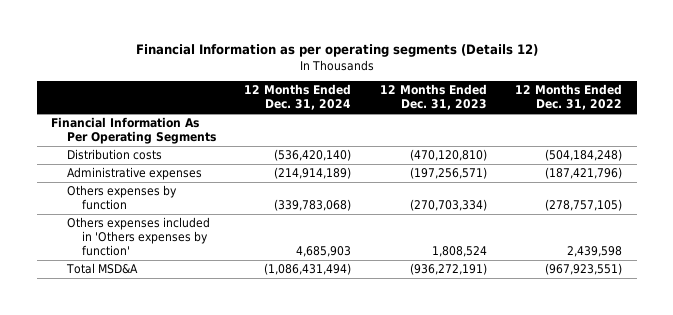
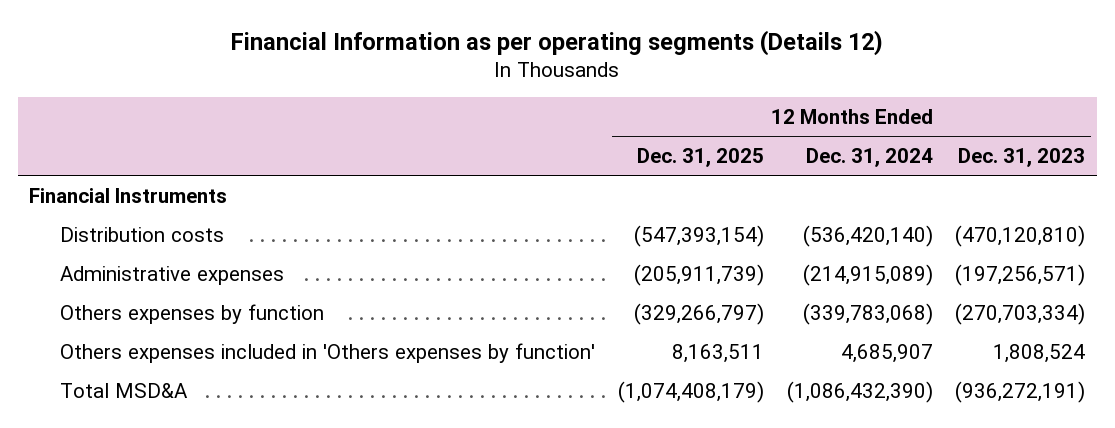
[515,84,623,111] 12 Months Ended Dec. 31, 2022 -> none
none -> [636,148,764,168] Dec. 31, 2025
[51,117,216,145] Financial Information As Per Operating Segments -> none
none -> [29,187,228,203] Financial Instruments
[274,167,352,180] (214,914,189) -> [802,263,933,286] (214,915,089)
[296,246,352,258] 4,685,903 -> [840,343,933,363] 4,685,907
[264,263,352,276] (1,086,431,494) -> [786,380,933,403] (1,086,432,390)

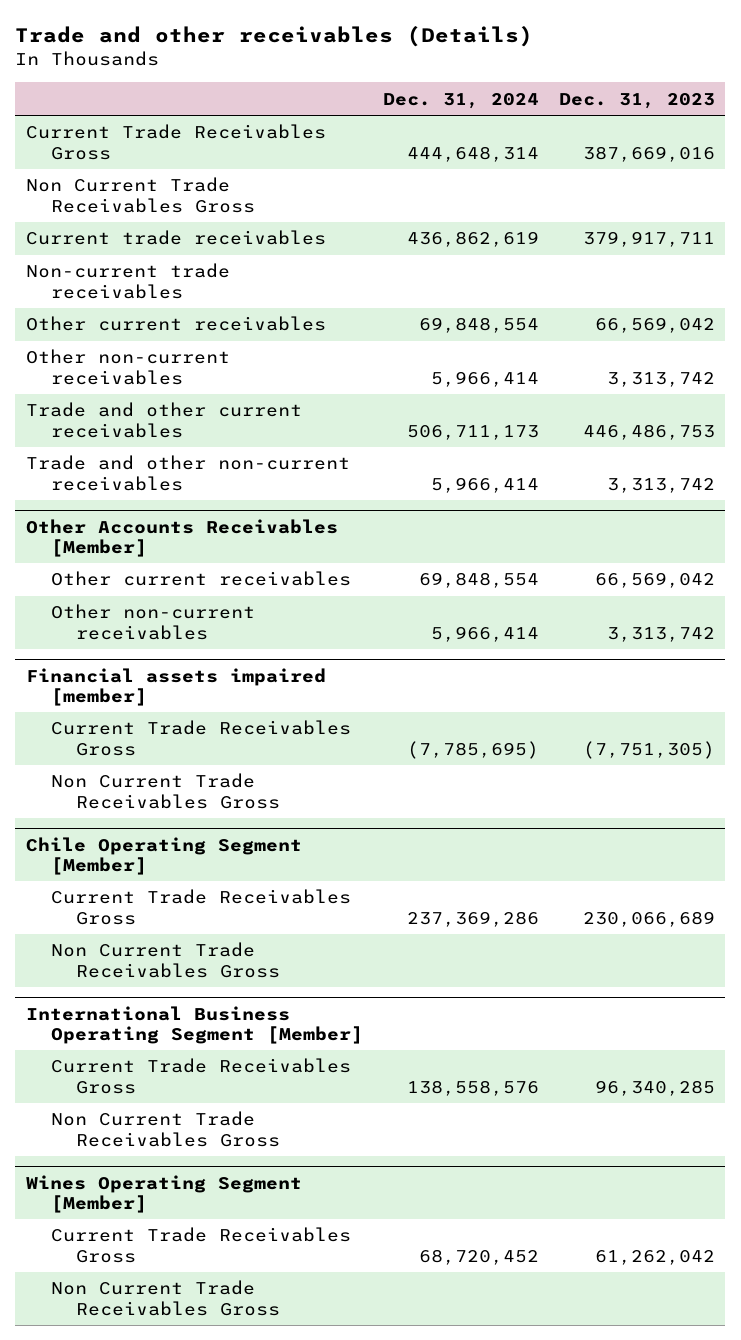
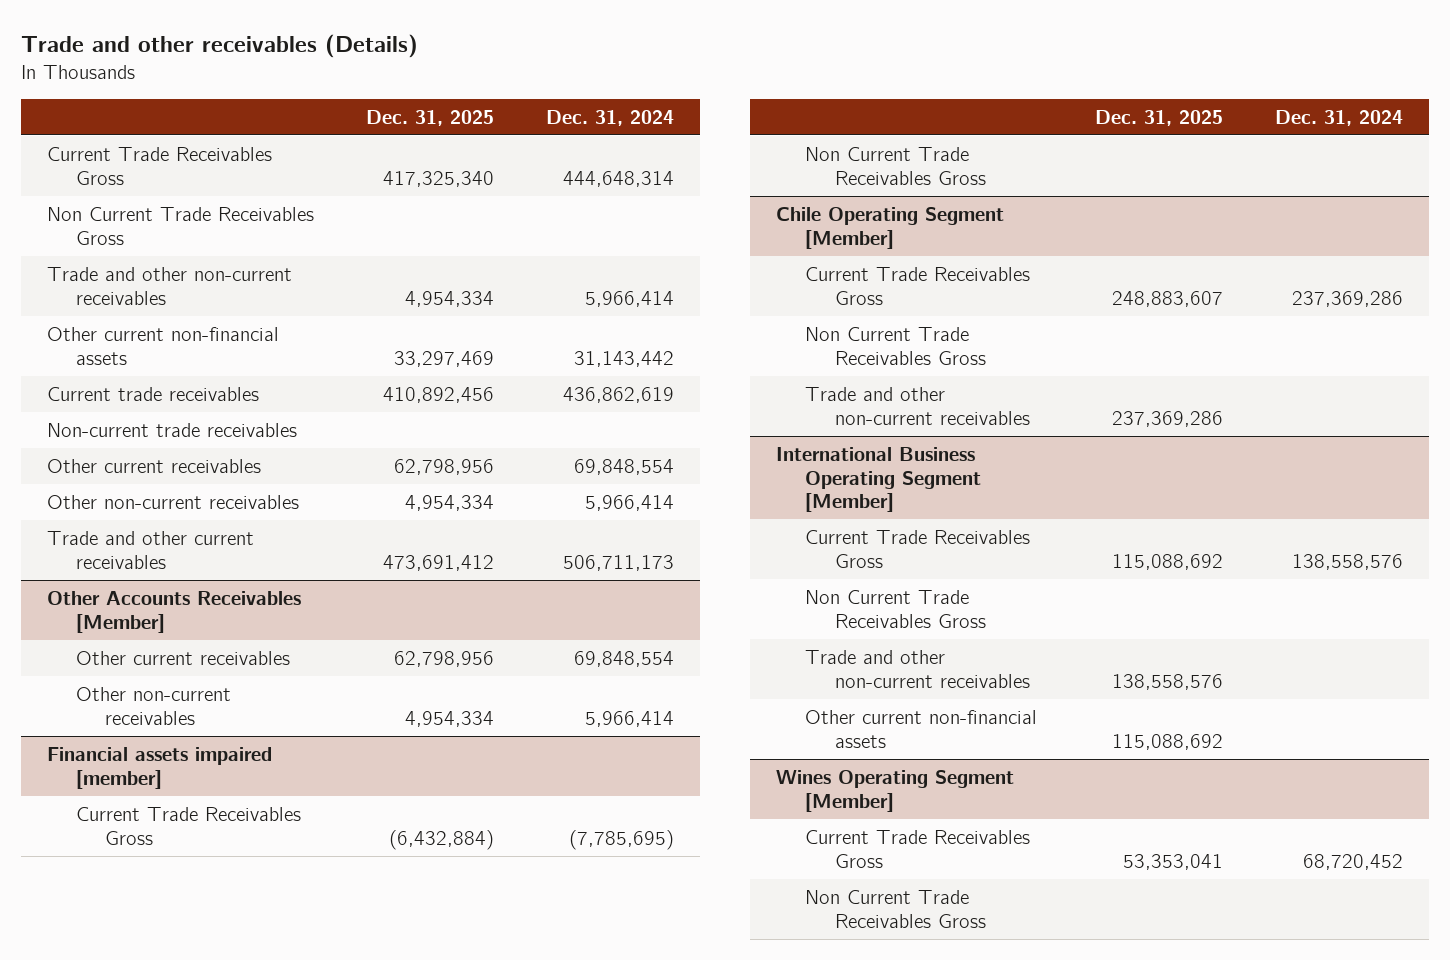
[559,92,716,109] Dec. 31, 2023 -> none
none -> [365,109,494,126] Dec. 31, 2025
[25,455,350,491] Trade and other non-current receivables -> [46,267,292,305] Trade and other non-current receivables
none -> [46,327,279,365] Other current non-financial assets
none -> [805,387,1030,425] Trade and other non-current receivables
none -> [805,650,1030,688] Trade and other non-current receivables
none -> [805,710,1038,748] Other current non-financial assets

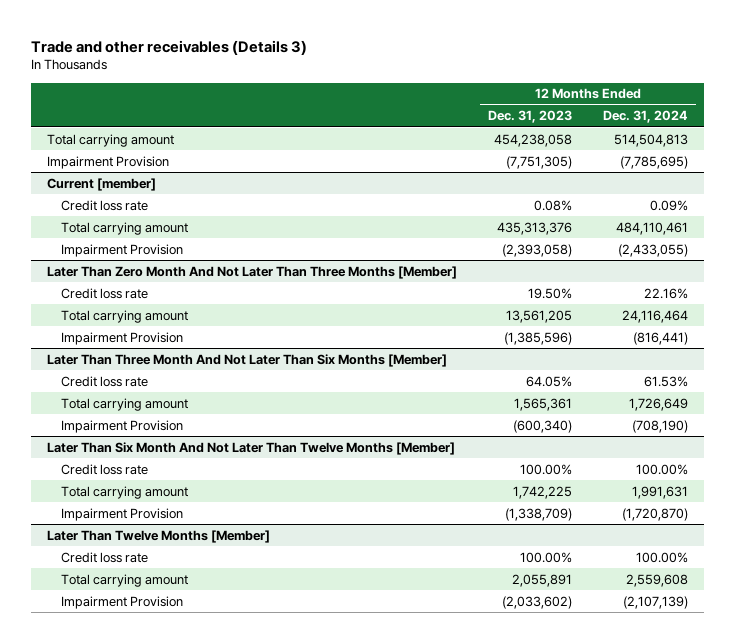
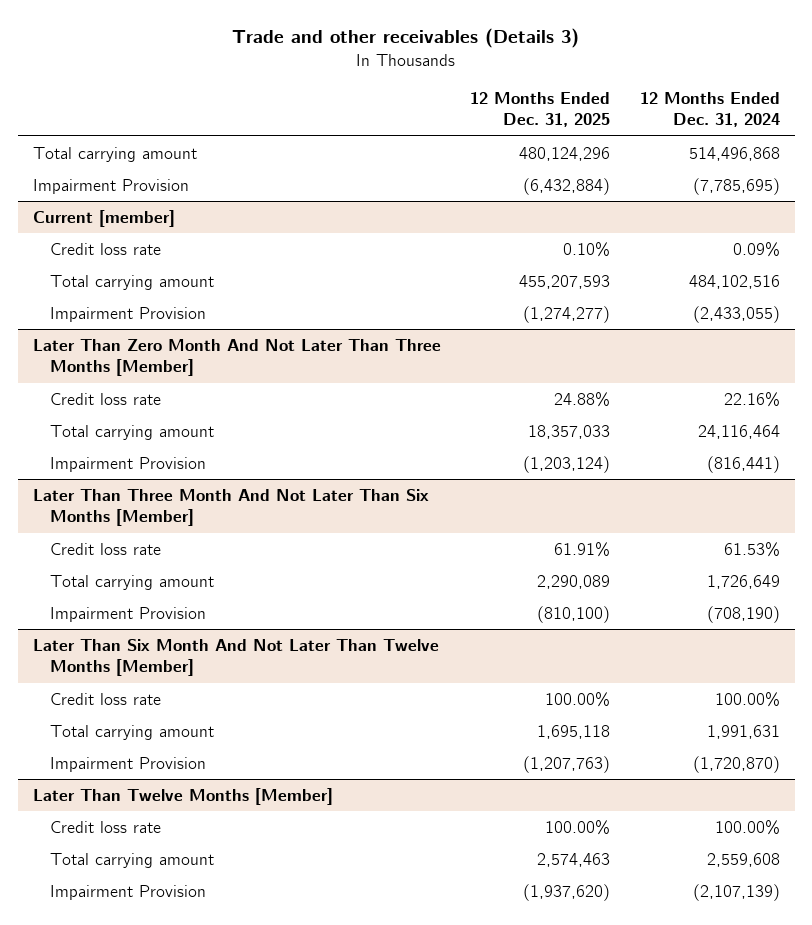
[488,110,573,124] Dec. 31, 2023 -> none
none -> [470,92,611,128] 12 Months Ended Dec. 31, 2025
[614,133,689,147] 514,504,813 -> [688,146,780,161] 514,496,868
[616,221,689,235] 484,110,461 -> [688,274,780,289] 484,102,516

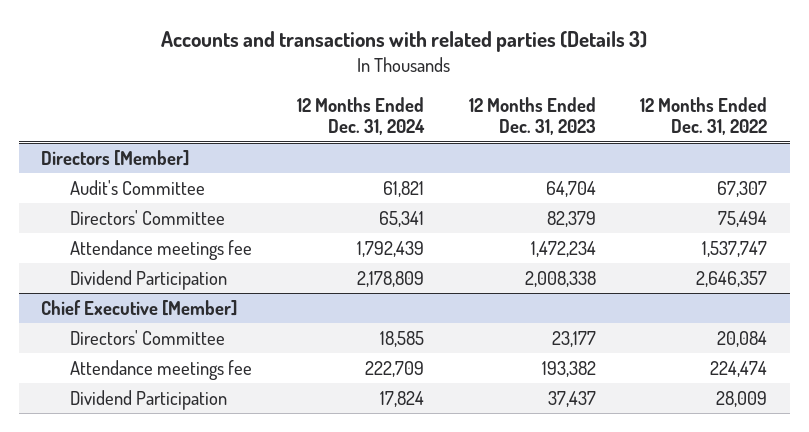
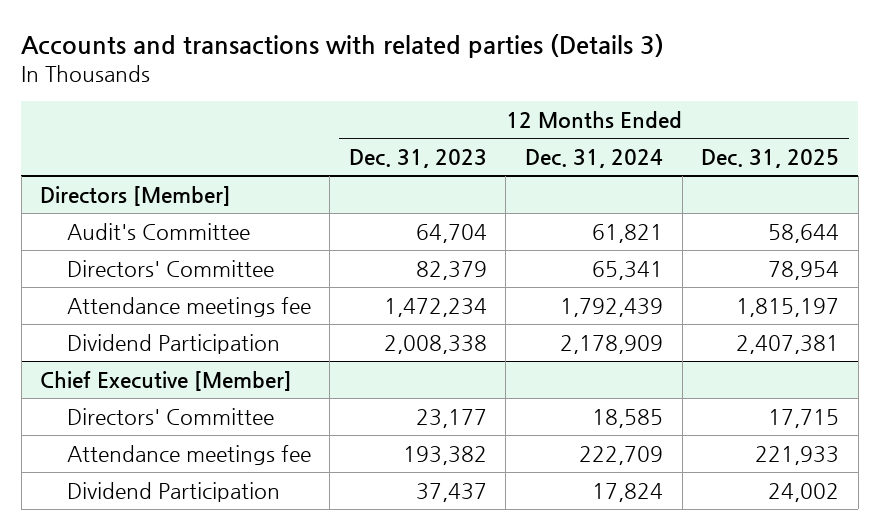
[640,97,768,136] 12 Months Ended Dec. 31, 2022 -> none
none -> [701,148,840,168] Dec. 31, 2025
[356,270,424,287] 2,178,809 -> [559,334,663,354] 2,178,909

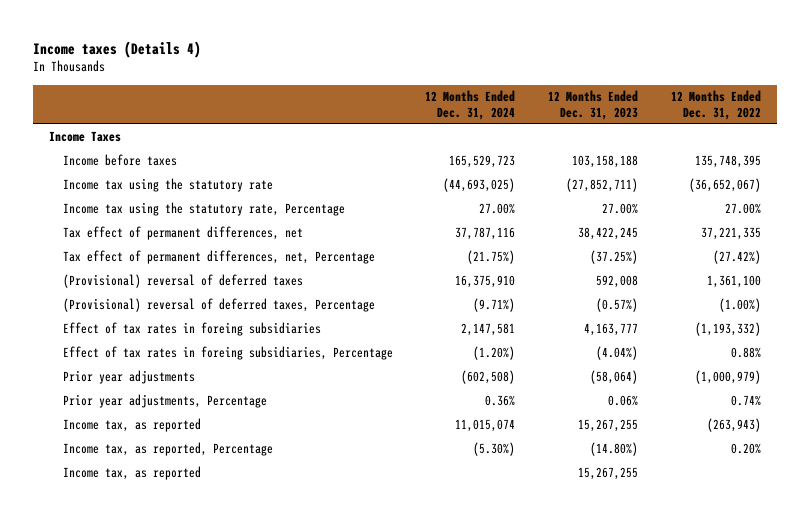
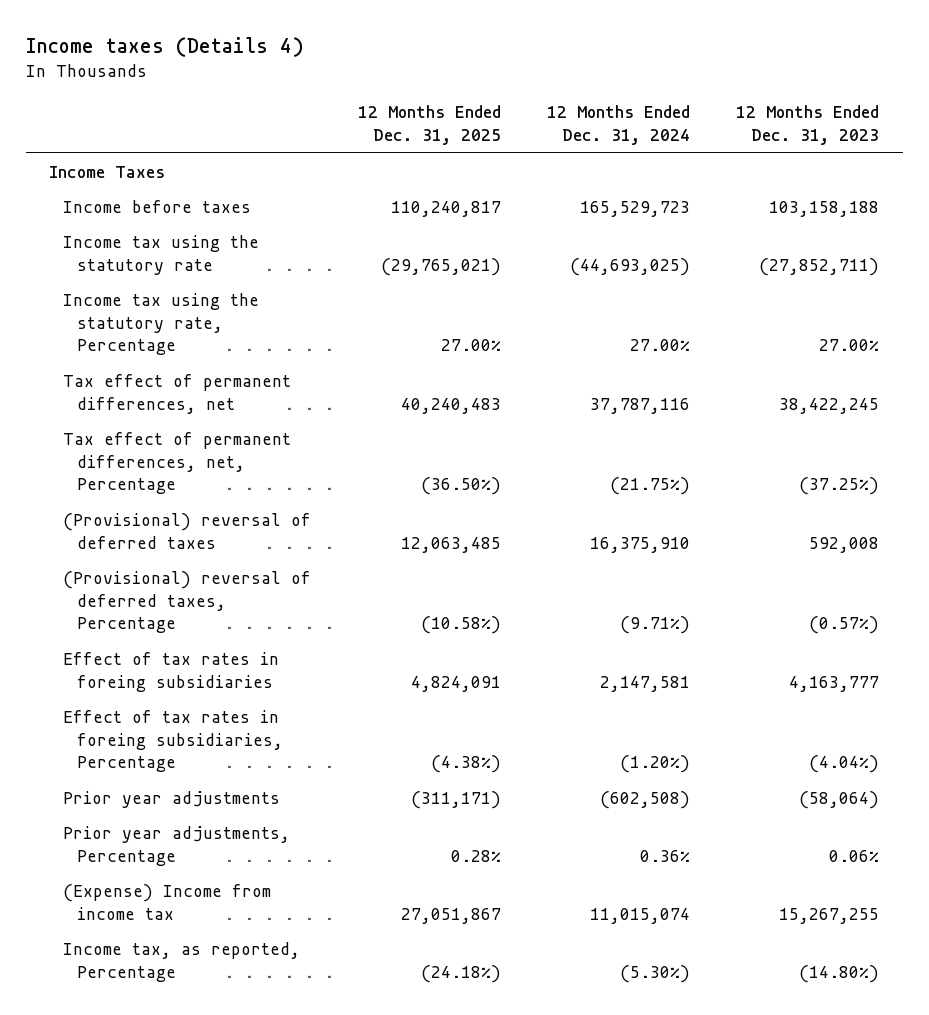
[670,90,761,120] 12 Months Ended Dec. 31, 2022 -> none
none -> [357,105,501,146] 12 Months Ended Dec. 31, 2025
[62,418,201,433] Income tax, as reported -> [63,883,272,920] (Expense) Income from income tax
[62,466,201,481] Income tax, as reported -> none

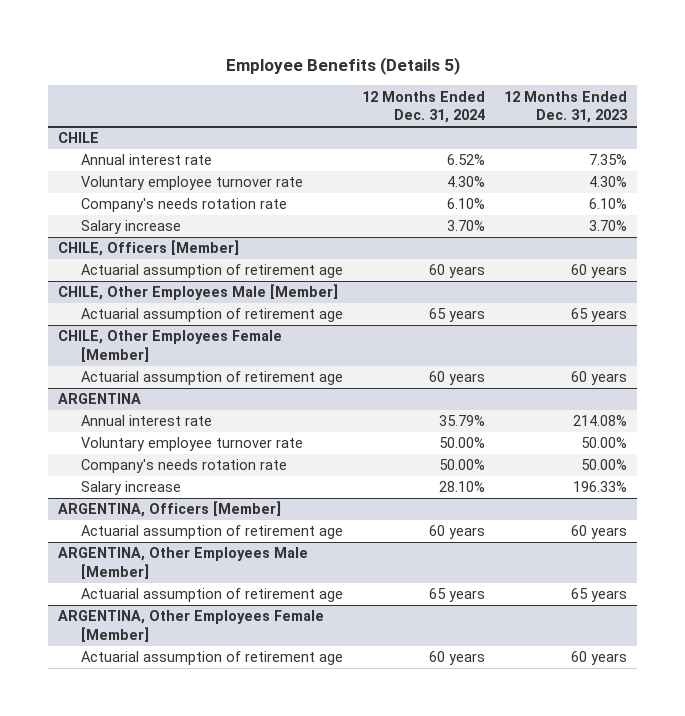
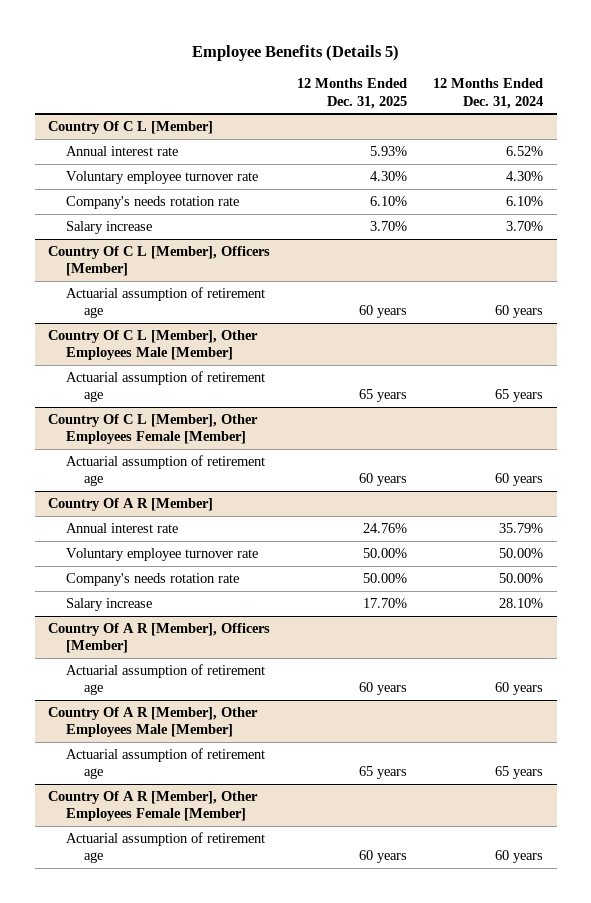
[504,90,629,124] 12 Months Ended Dec. 31, 2023 -> none
none -> [296,78,407,109] 12 Months Ended Dec. 31, 2025
[57,132,99,144] CHILE -> [47,121,213,135] Country Of C L [Member]
[57,240,239,257] CHILE, Officers [Member] -> none
none -> [47,246,270,277] Country Of C L [Member], Officers [Member]
[57,284,338,301] CHILE, Other Employees Male [Member] -> none
none -> [47,330,258,361] Country Of C L [Member], Other Employees Male [Member]
[57,330,282,362] CHILE, Other Employees Female [Member] -> none
none -> [47,414,258,445] Country Of C L [Member], Other Employees Female [Member]
[57,393,141,405] ARGENTINA -> [47,498,213,512] Country Of A R [Member]
[57,501,281,518] ARGENTINA, Officers [Member] -> none
none -> [47,623,270,654] Country Of A R [Member], Officers [Member]
[57,547,308,579] ARGENTINA, Other Employees Male [Member] -> none
none -> [47,707,258,738] Country Of A R [Member], Other Employees Male [Member]
[57,610,324,642] ARGENTINA, Other Employees Female [Member] -> none
none -> [47,791,258,822] Country Of A R [Member], Other Employees Female [Member]

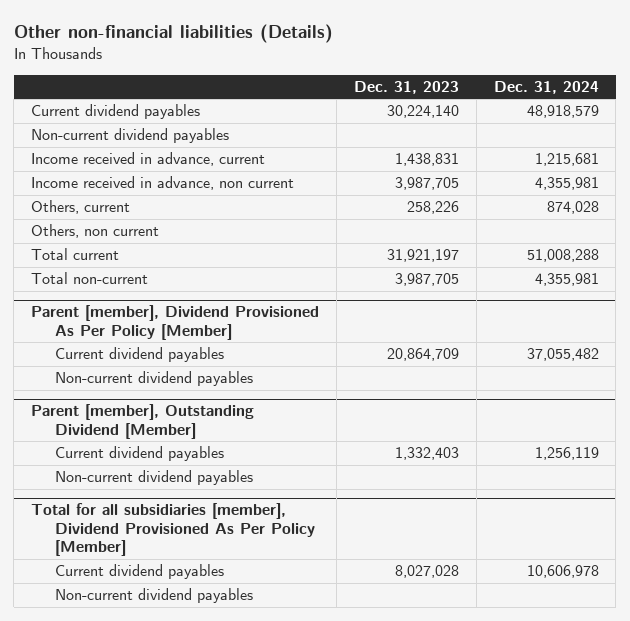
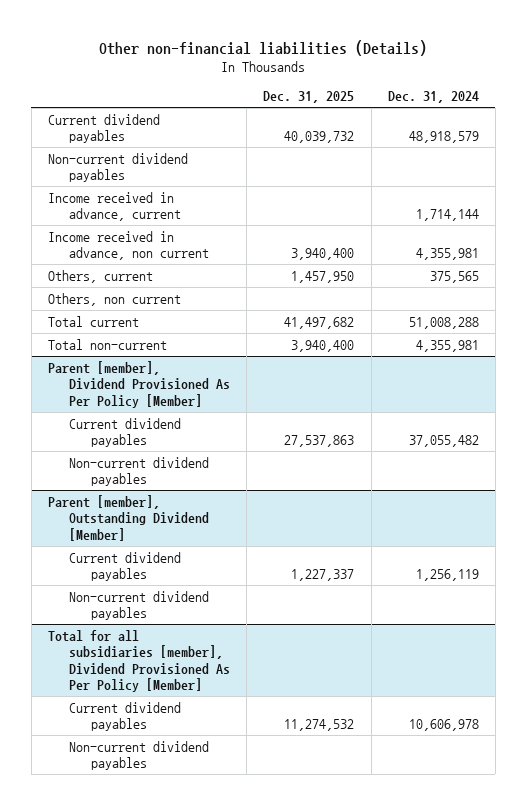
[353,80,459,94] Dec. 31, 2023 -> none
none -> [263,91,355,104] Dec. 31, 2025
[534,153,599,167] 1,215,681 -> [415,209,479,222] 1,714,144
[546,201,599,215] 874,028 -> [429,270,479,283] 375,565

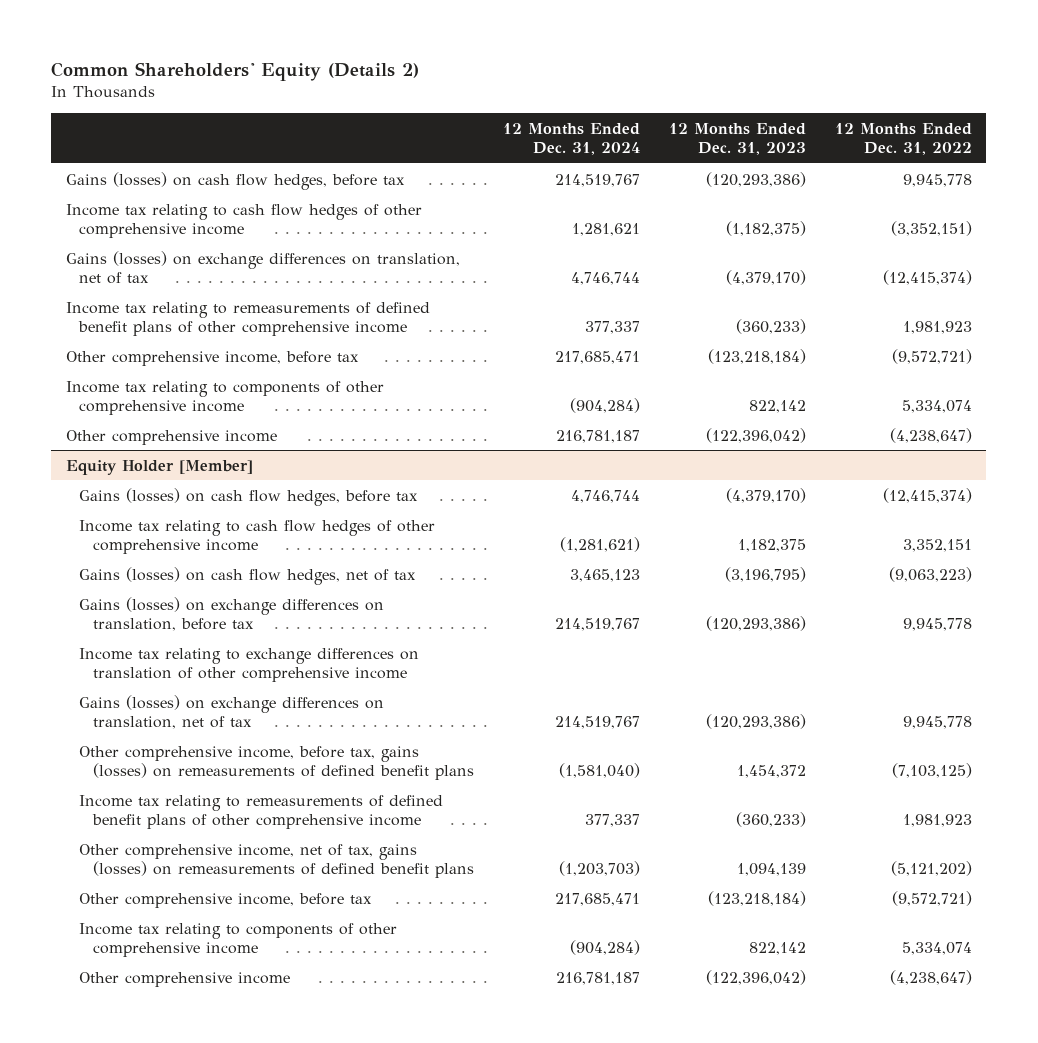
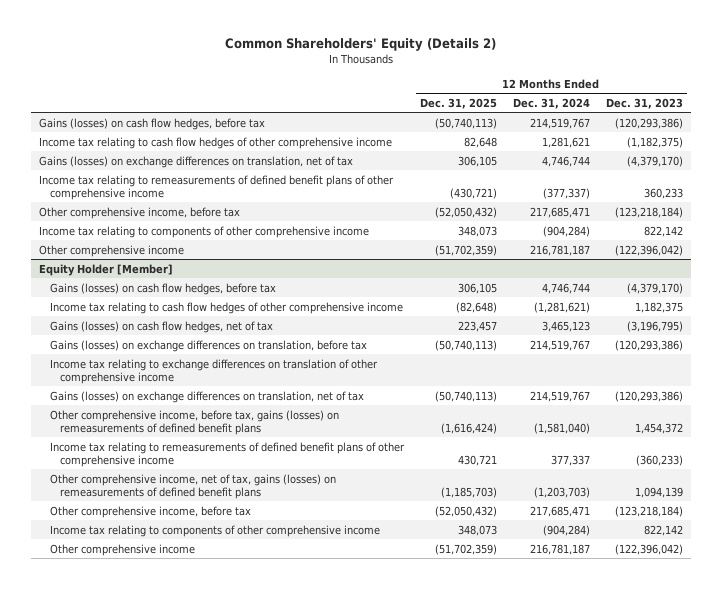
[834,122,972,155] 12 Months Ended Dec. 31, 2022 -> none
none -> [419,97,497,109] Dec. 31, 2025
[584,320,640,334] 377,337 -> [542,187,590,199] (377,337)
[735,318,806,334] (360,233) -> [643,187,683,199] 360,233

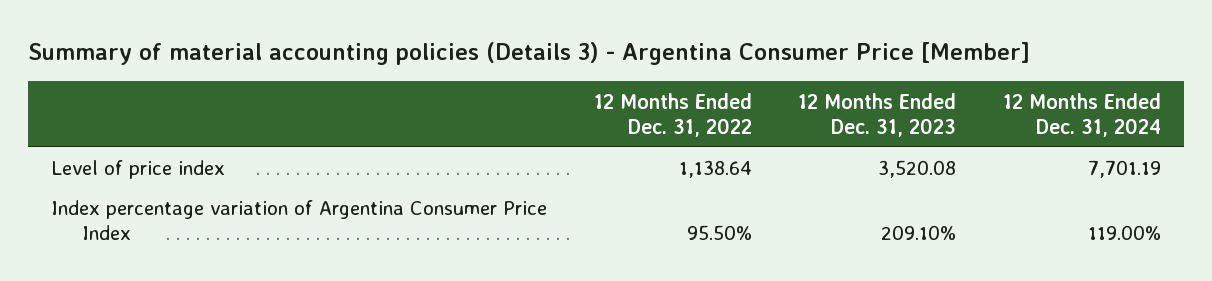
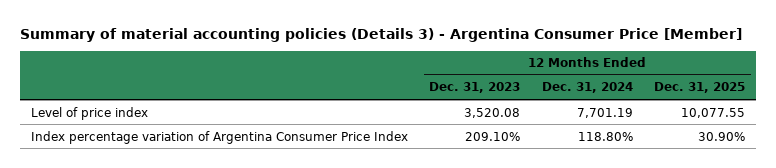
[593,92,752,137] 12 Months Ended Dec. 31, 2022 -> none
none -> [654,82,746,94] Dec. 31, 2025
[1087,225,1161,241] 119.00% -> [577,131,633,141] 118.80%

